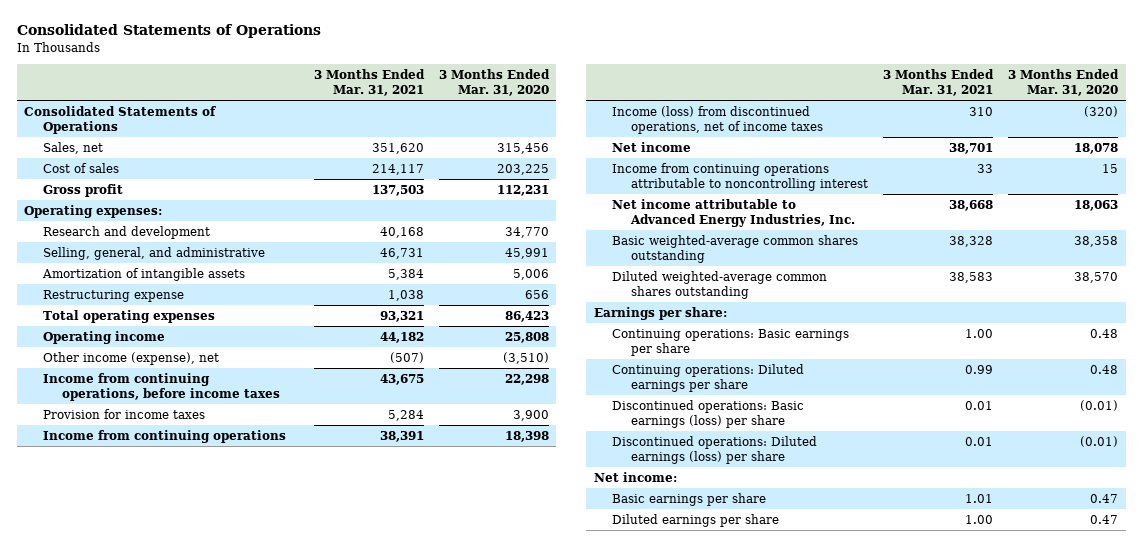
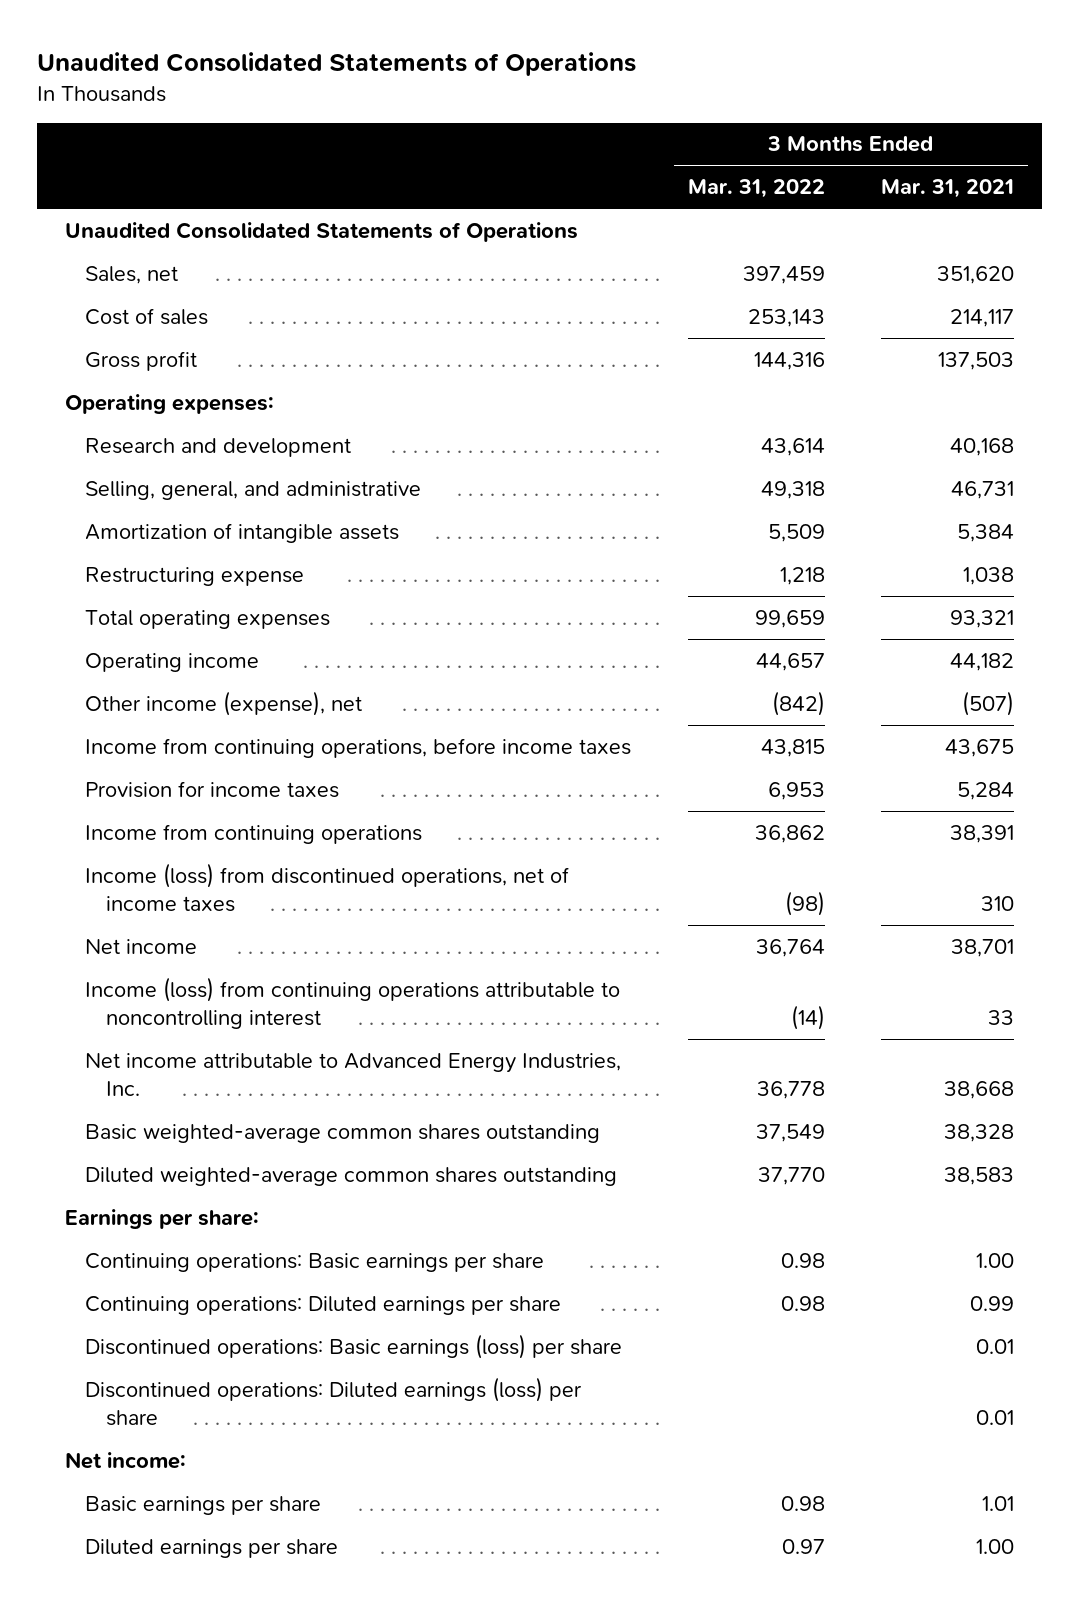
[16,24,321,39] Consolidated Statements of Operations -> [36,51,636,76] Unaudited Consolidated Statements of Operations
[438,68,550,96] 3 Months Ended Mar. 31, 2020 -> none
none -> [687,179,825,199] Mar. 31, 2022
[24,105,217,135] Consolidated Statements of Operations -> [64,221,578,242] Unaudited Consolidated Statements of Operations
[612,162,869,192] Income from continuing operations attributable to noncontrolling interest -> [85,976,621,1030] Income (loss) from continuing operations attributable to noncontrolling interest

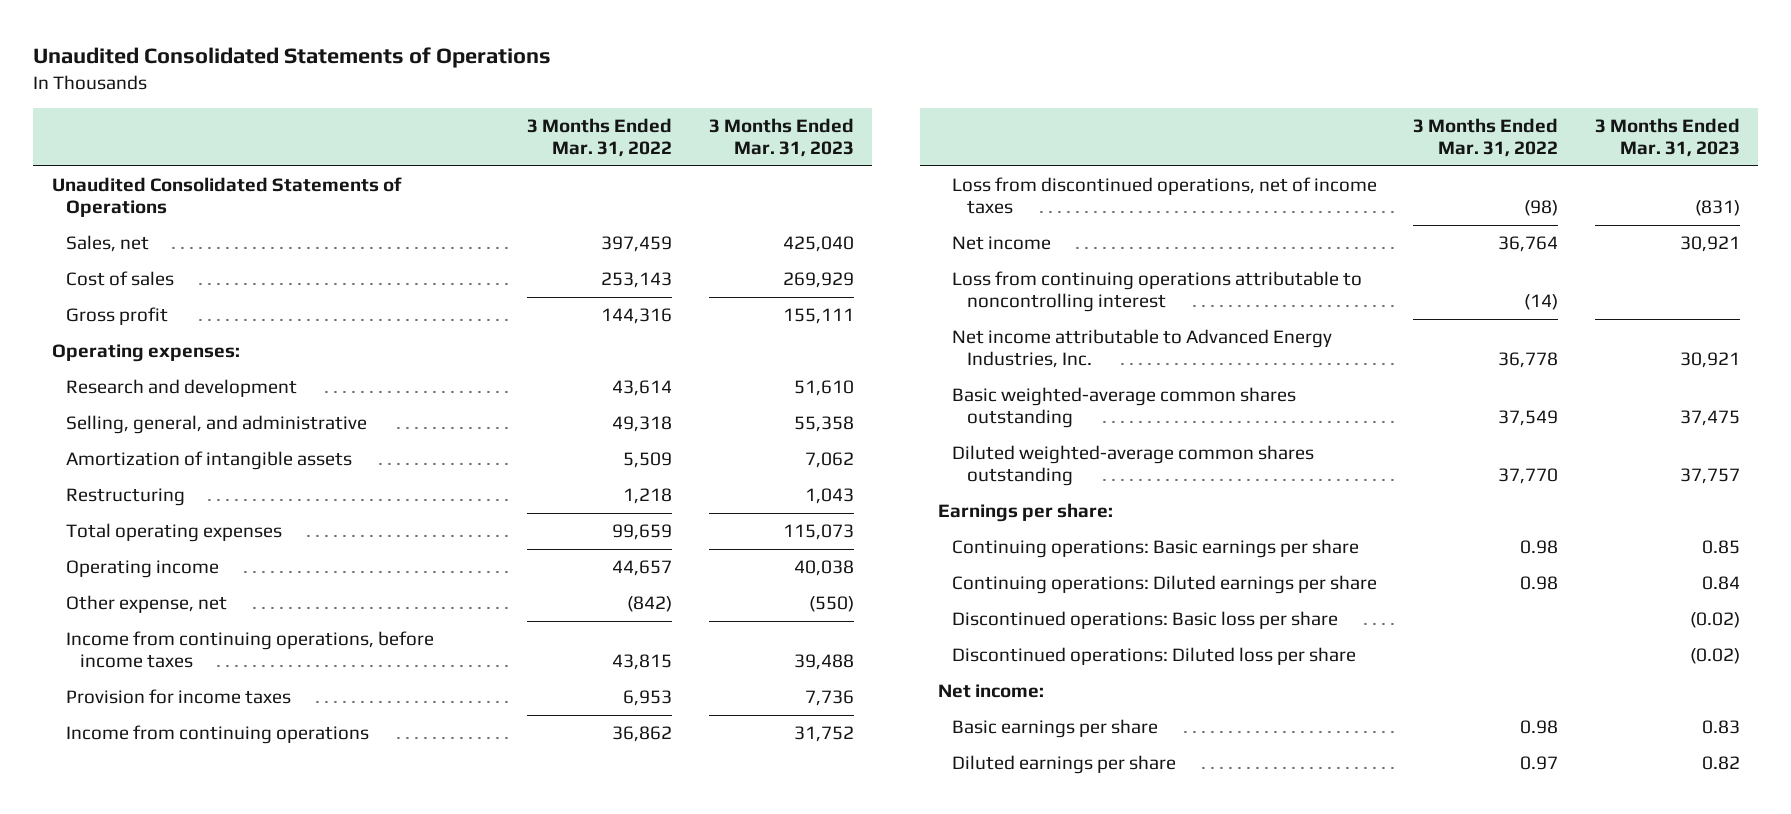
[880,179,1014,199] Mar. 31, 2021 -> none
none -> [708,118,854,158] 3 Months Ended Mar. 31, 2023
[85,566,305,586] Restructuring expense -> [65,488,185,507] Restructuring
[85,690,363,716] Other income (expense), net -> [65,595,227,614] Other expense, net
[85,862,570,913] Income (loss) from discontinued operations, net of income taxes -> [952,177,1378,215] Loss from discontinued operations, net of income taxes
[85,976,621,1030] Income (loss) from continuing operations attributable to noncontrolling interest -> [952,271,1363,313] Loss from continuing operations attributable to noncontrolling interest
[85,1333,623,1359] Discontinued operations: Basic earnings (loss) per share -> [952,611,1339,630] Discontinued operations: Basic loss per share
[85,1376,583,1427] Discontinued operations: Diluted earnings (loss) per share -> [952,647,1357,666] Discontinued operations: Diluted loss per share

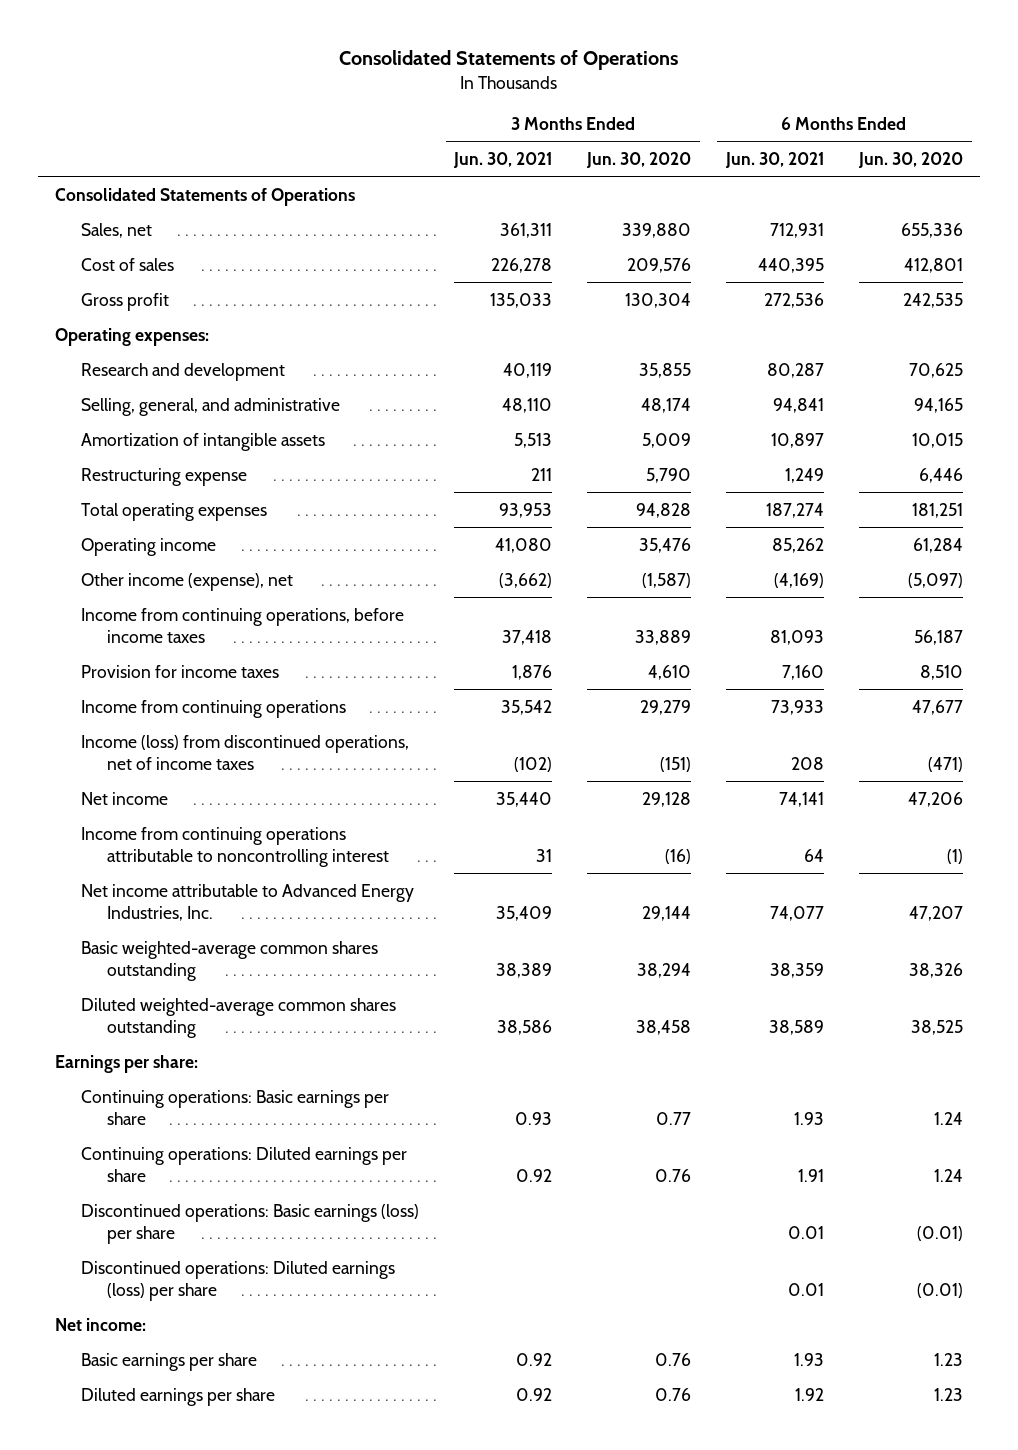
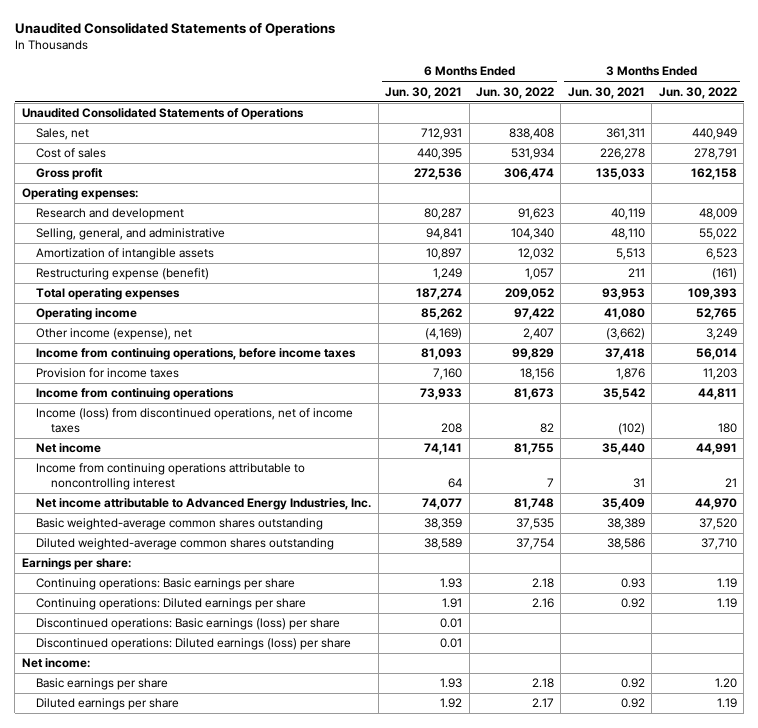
[339,50,679,71] Consolidated Statements of Operations -> [14,22,335,37] Unaudited Consolidated Statements of Operations
[586,152,692,169] Jun. 30, 2020 -> none
[857,152,963,169] Jun. 30, 2020 -> none
none -> [476,86,555,99] Jun. 30, 2022
none -> [658,86,737,99] Jun. 30, 2022
[55,187,356,206] Consolidated Statements of Operations -> [21,108,304,121] Unaudited Consolidated Statements of Operations
[81,467,248,486] Restructuring expense -> [36,268,210,281] Restructuring expense (benefit)

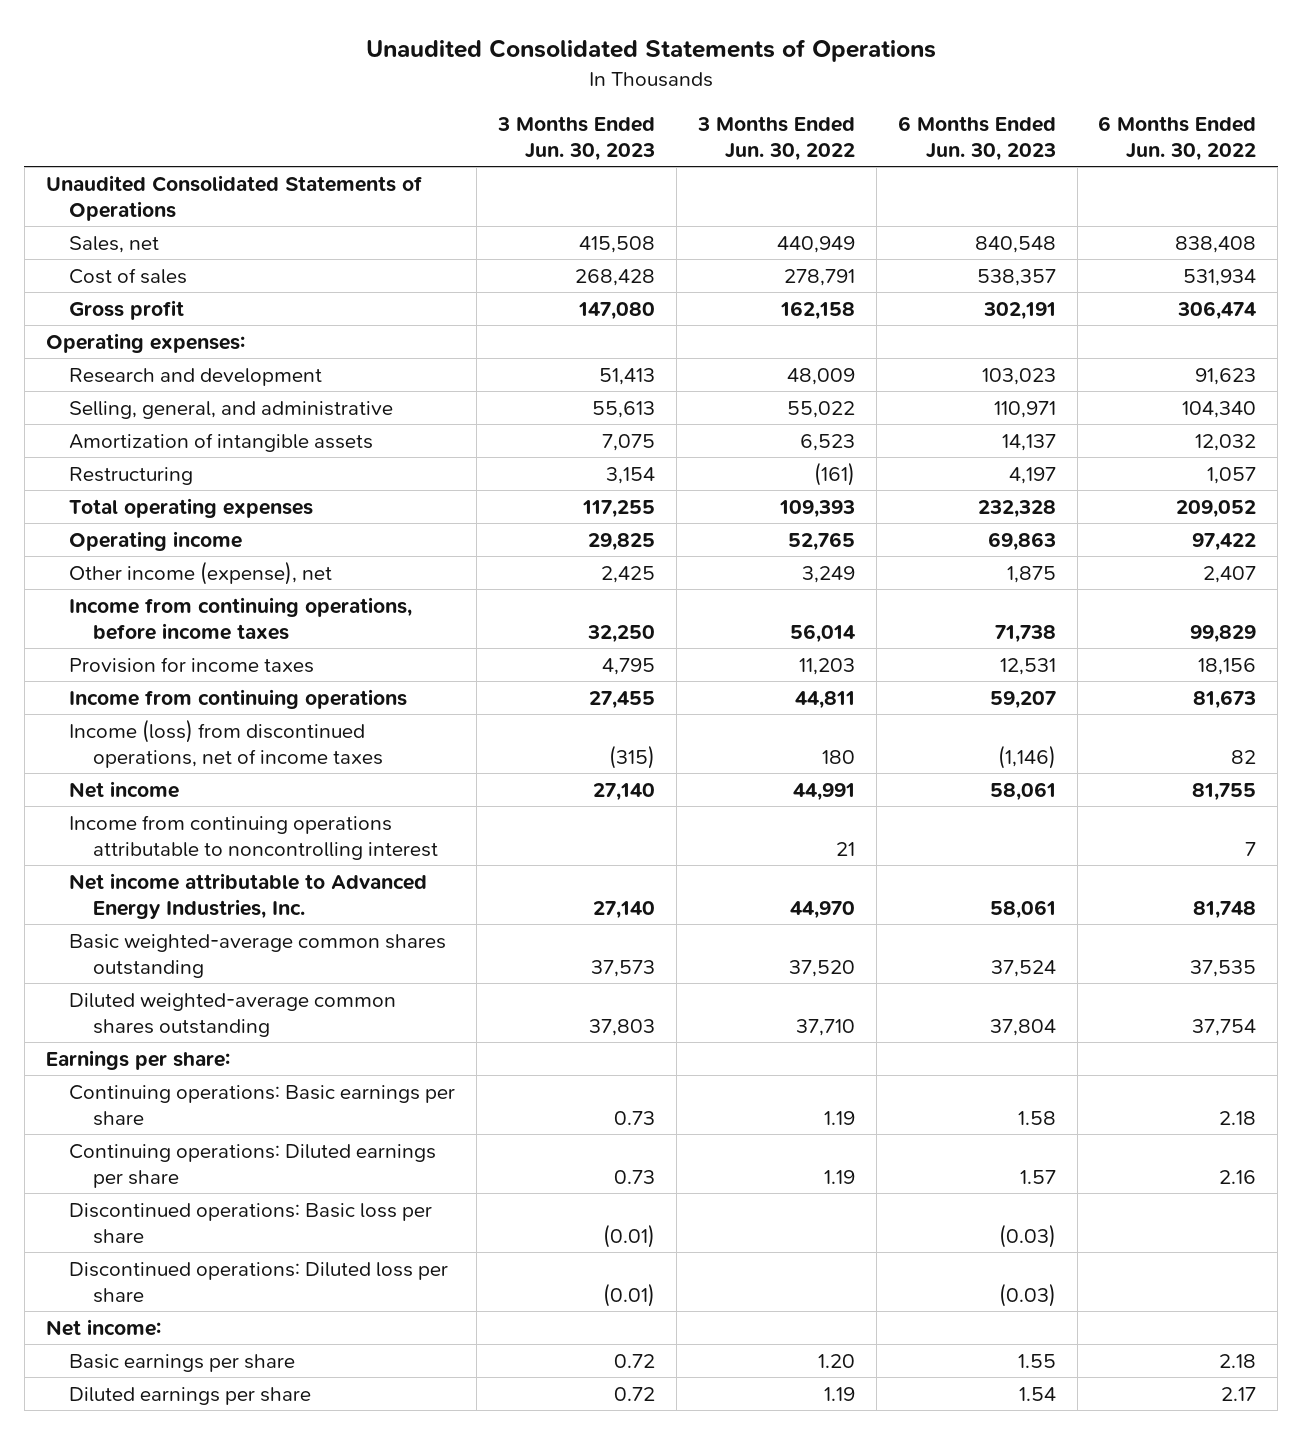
[385,86,463,99] Jun. 30, 2021 -> none
[567,86,645,99] Jun. 30, 2021 -> none
none -> [496,115,655,161] 3 Months Ended Jun. 30, 2023
none -> [897,115,1056,161] 6 Months Ended Jun. 30, 2023
[36,268,210,281] Restructuring expense (benefit) -> [69,466,194,485] Restructuring
[36,618,341,631] Discontinued operations: Basic earnings (loss) per share -> [69,1202,433,1244] Discontinued operations: Basic loss per share
[36,638,352,651] Discontinued operations: Diluted earnings (loss) per share -> [69,1261,449,1303] Discontinued operations: Diluted loss per share

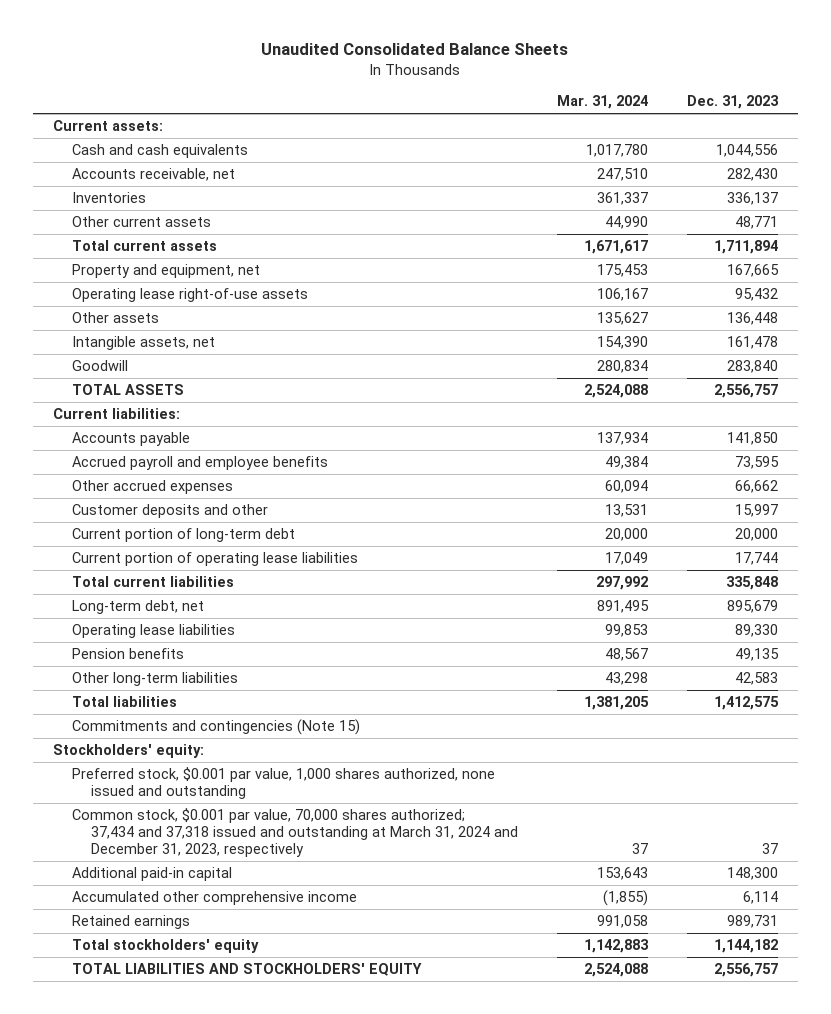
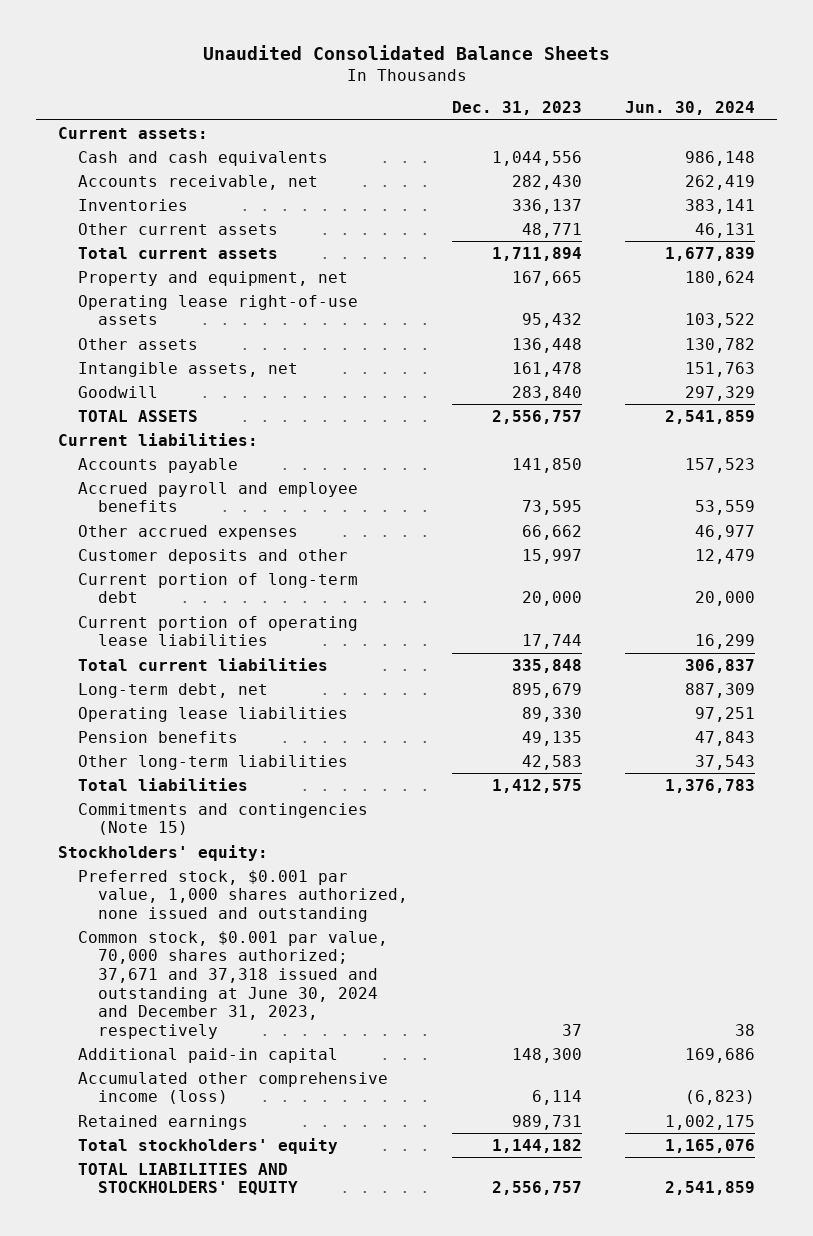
[556,95,648,110] Mar. 31, 2024 -> none
none -> [625,101,756,116] Jun. 30, 2024
[71,808,518,857] Common stock, $0.001 par value, 70,000 shares authorized; 37,434 and 37,318 issued and outstanding at March 31, 2024 and December 31, 2023, respectively -> [78,930,389,1040] Common stock, $0.001 par value, 70,000 shares authorized; 37,671 and 37,318 issued and outstanding at June 30, 2024 and December 31, 2023, respectively
[71,891,357,906] Accumulated other comprehensive income -> [78,1071,389,1105] Accumulated other comprehensive income (loss)

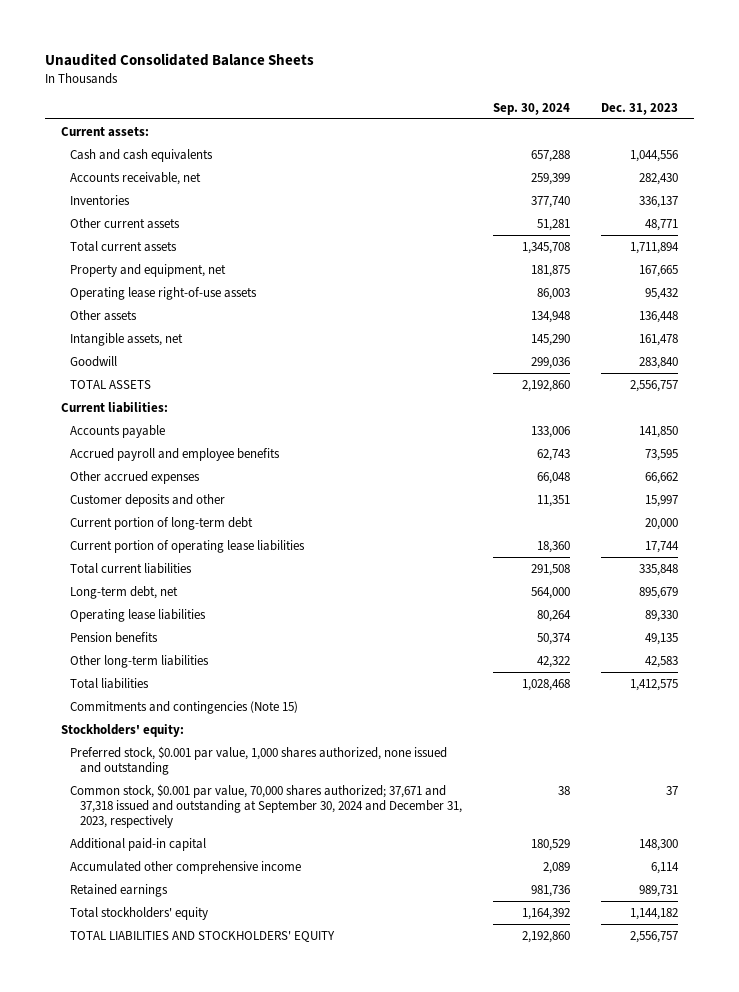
[625,101,756,116] Jun. 30, 2024 -> none
none -> [493,102,571,115] Sep. 30, 2024
[78,930,389,1040] Common stock, $0.001 par value, 70,000 shares authorized; 37,671 and 37,318 issued and outstanding at June 30, 2024 and December 31, 2023, respectively -> [70,783,462,829] Common stock, $0.001 par value, 70,000 shares authorized; 37,671 and 37,318 issued and outstanding at September 30, 2024 and December 31, 2023, respectively
[78,1071,389,1105] Accumulated other comprehensive income (loss) -> [70,860,302,874] Accumulated other comprehensive income

